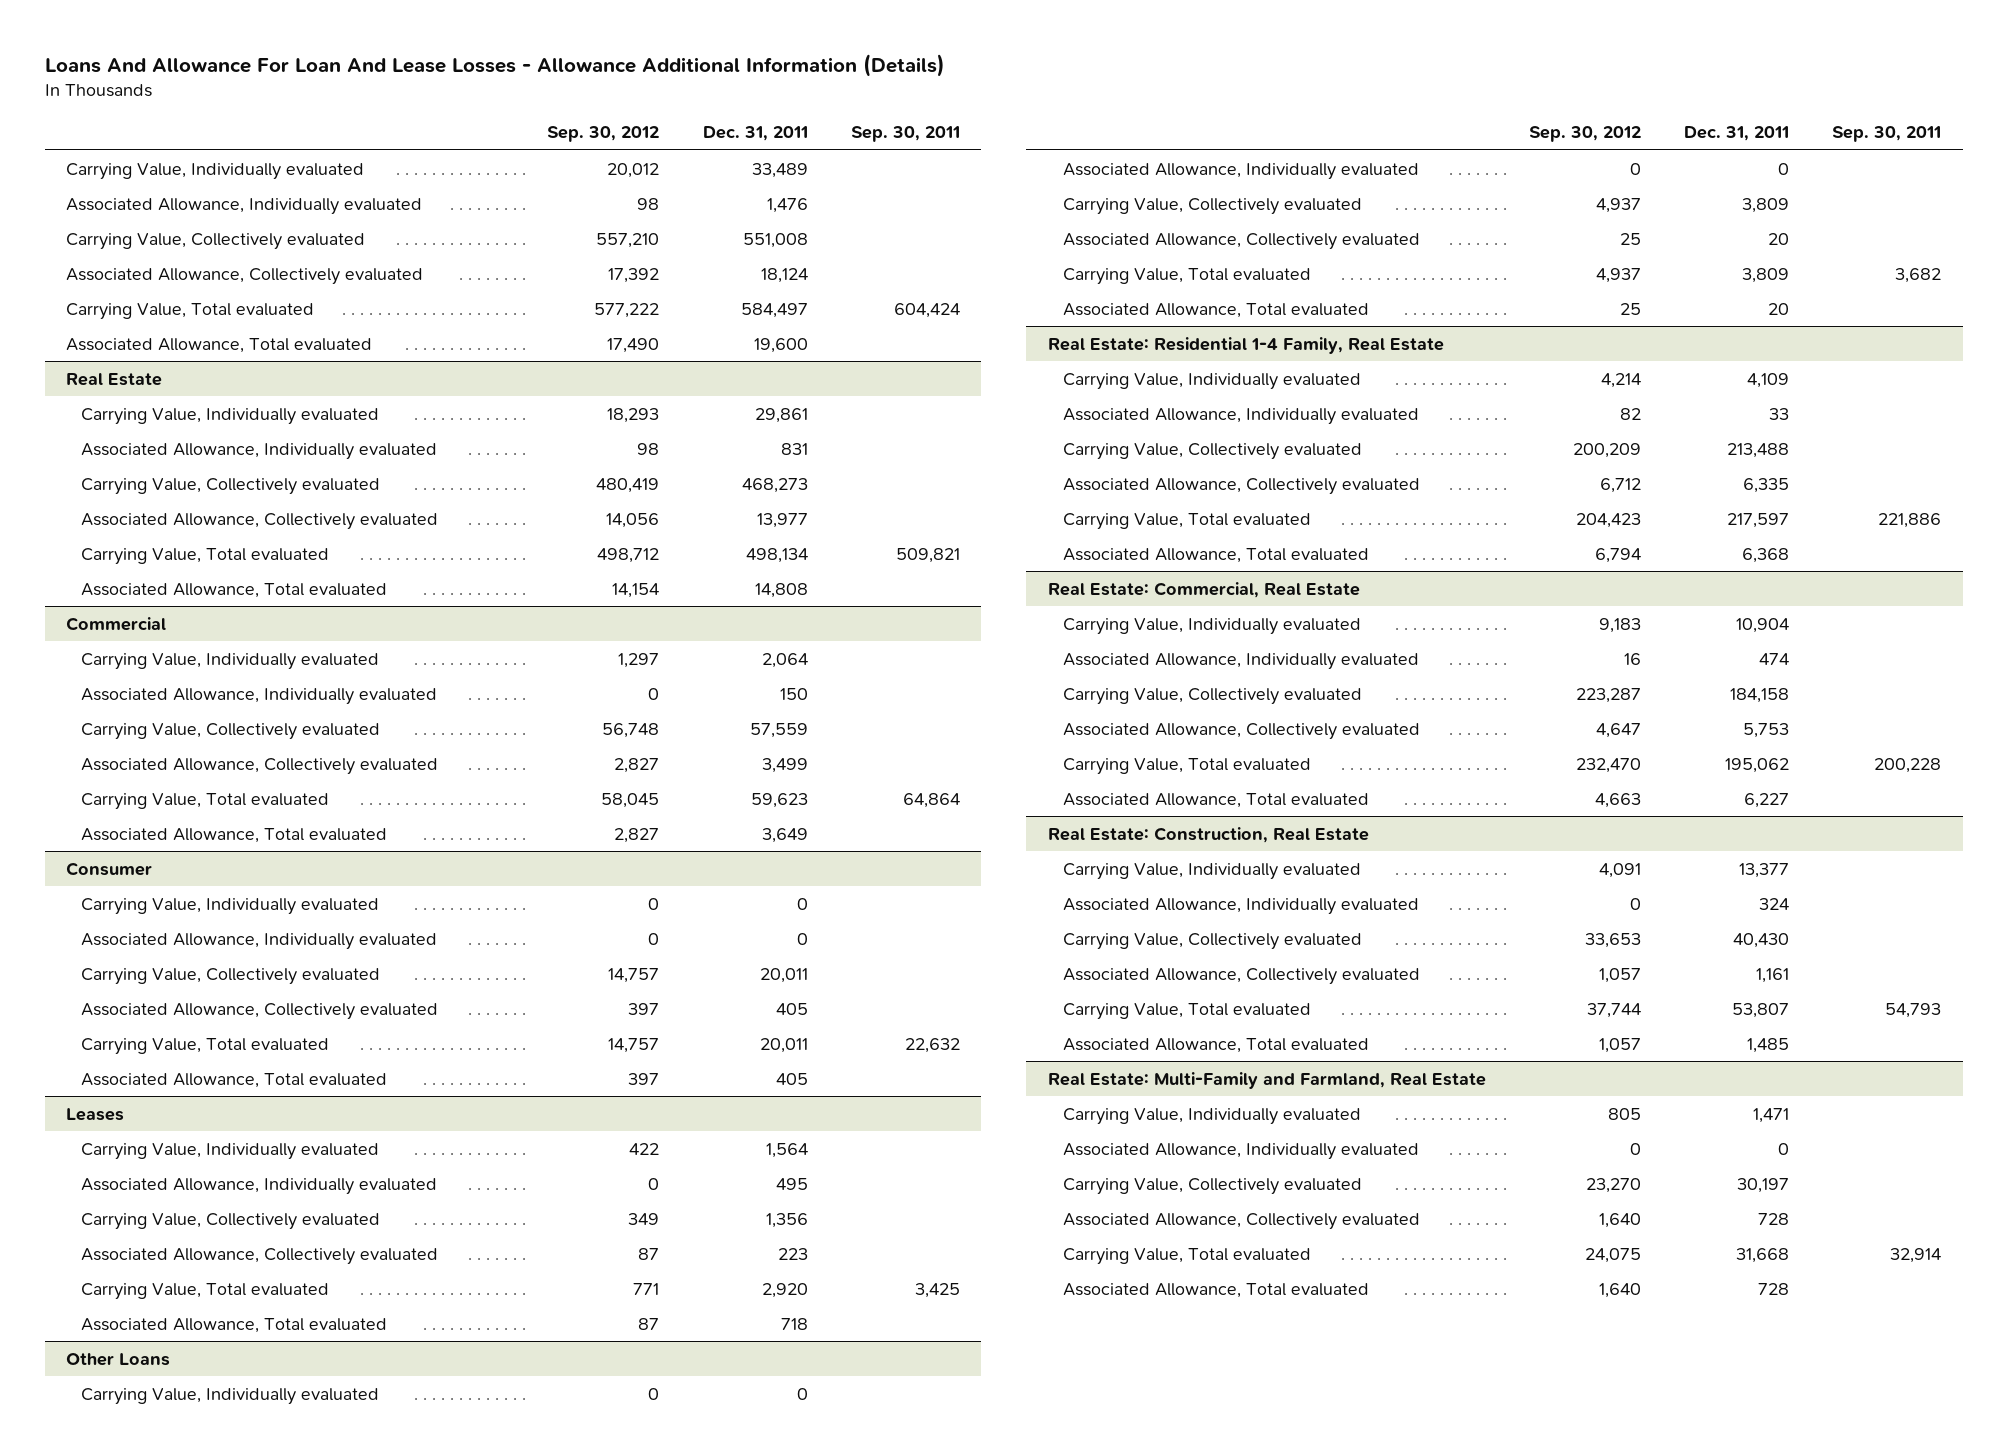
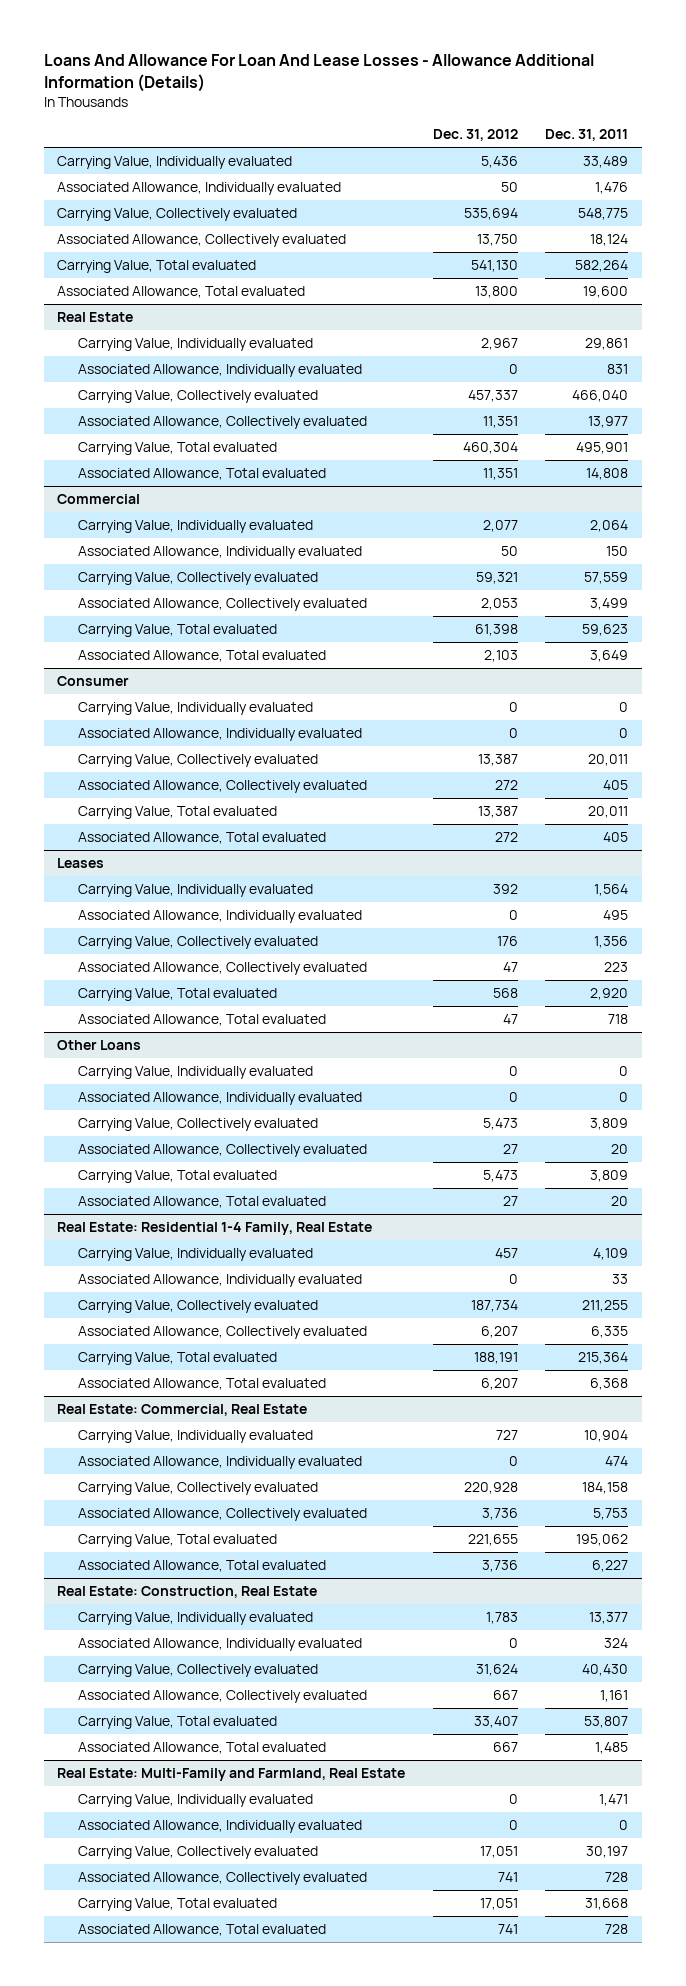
[547,126,660,143] Sep. 30, 2012 -> none
[850,126,960,143] Sep. 30, 2011 -> none
none -> [432,129,518,142] Dec. 31, 2012
[742,232,808,248] 551,008 -> [578,208,629,221] 548,775
[740,302,808,318] 584,497 -> [575,260,629,273] 582,264
[741,477,808,493] 468,273 -> [572,390,629,403] 466,040
[745,547,808,563] 498,134 -> [576,442,629,455] 495,901
[1727,442,1790,458] 213,488 -> [582,1300,629,1313] 211,255
[1727,512,1790,528] 217,597 -> [578,1352,629,1365] 215,364

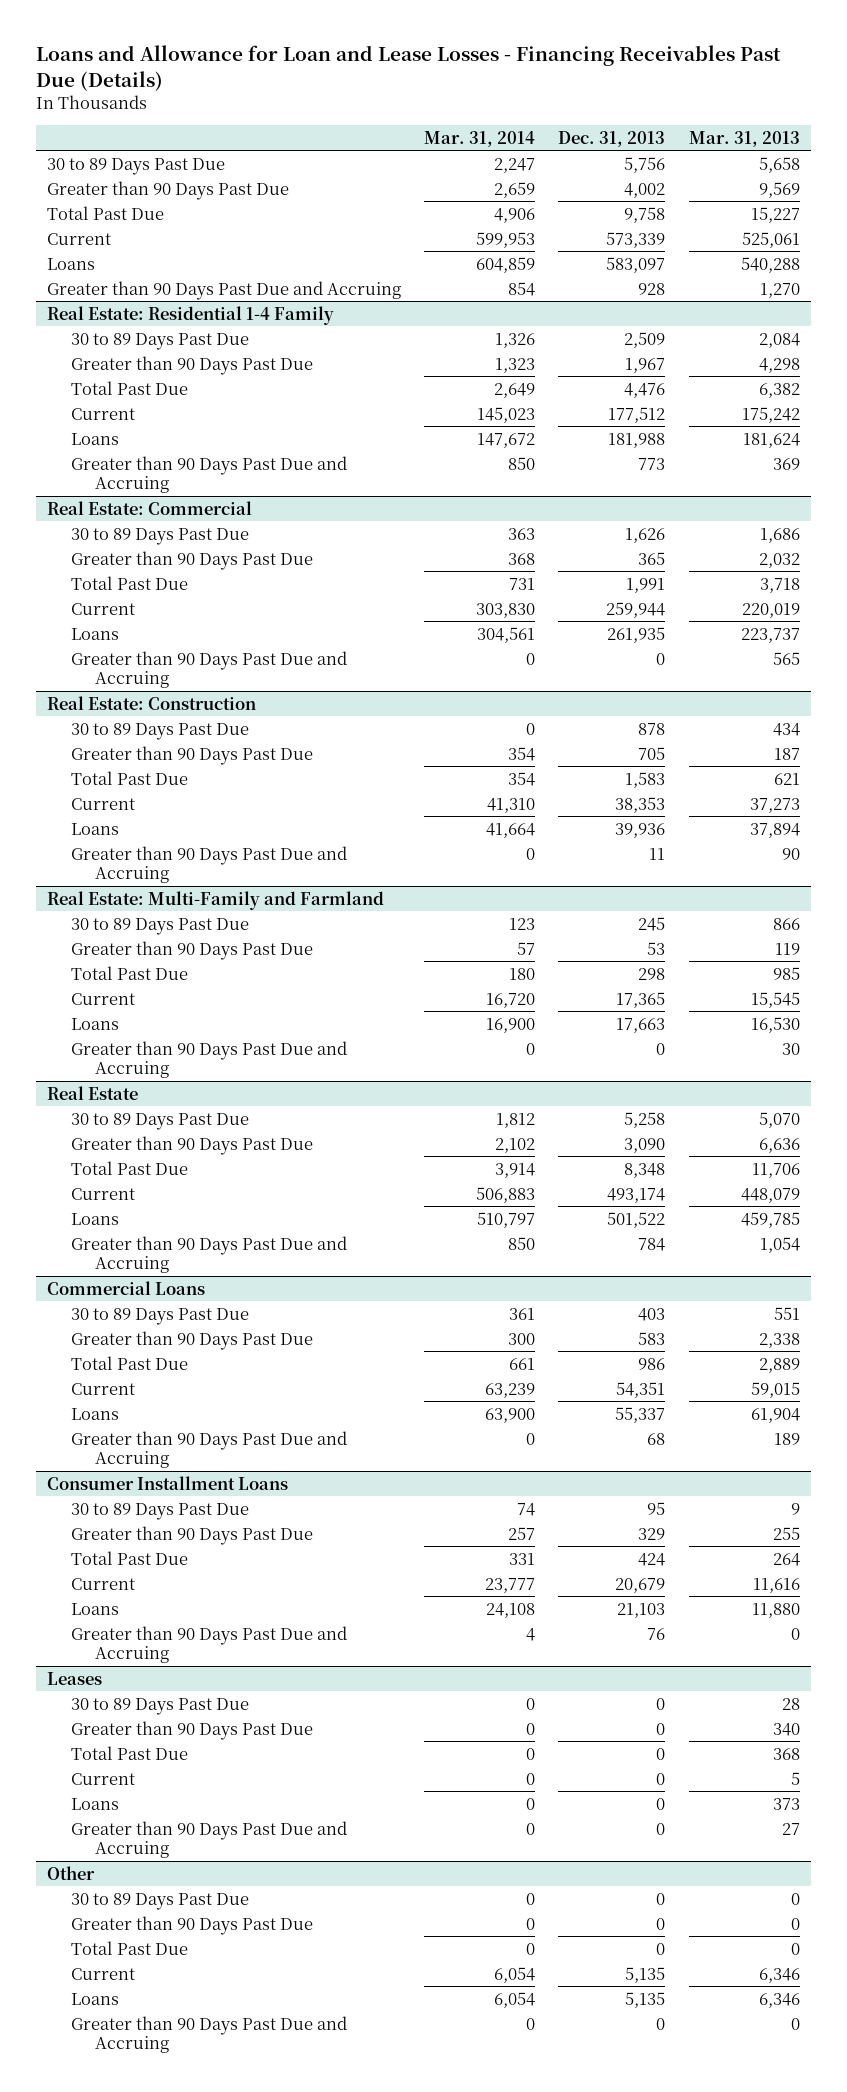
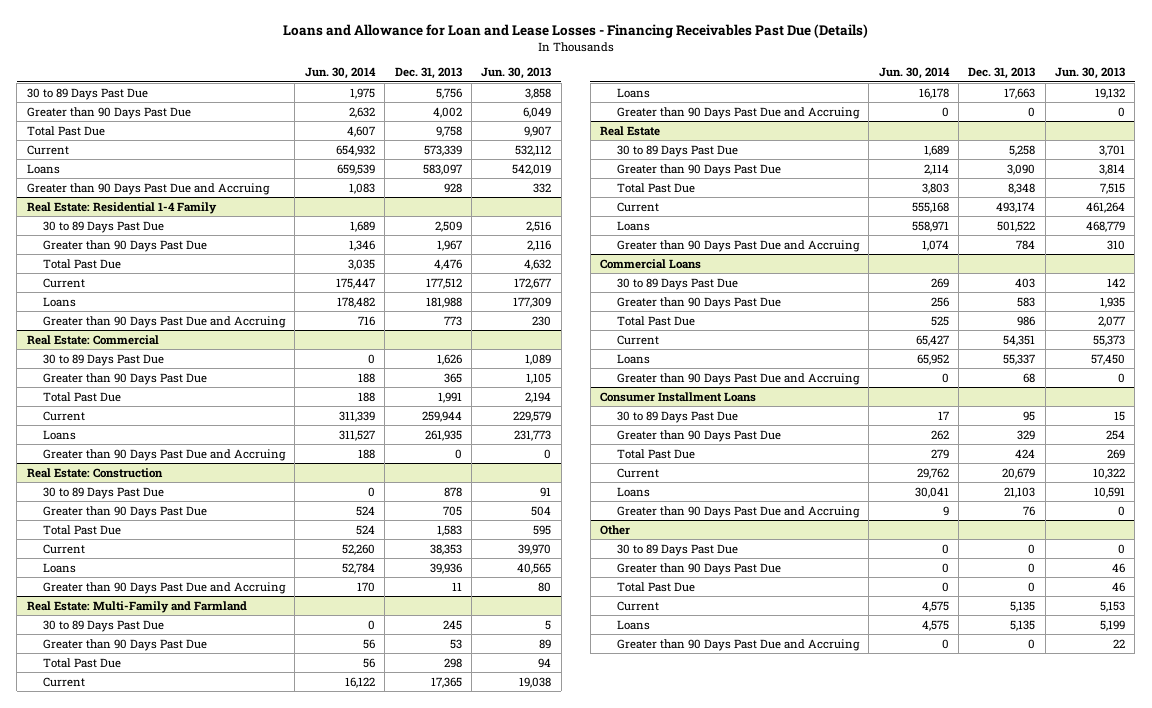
[424,130,536,147] Mar. 31, 2014 -> none
[688,130,800,147] Mar. 31, 2013 -> none
none -> [304,67,376,80] Jun. 30, 2014
none -> [481,67,552,80] Jun. 30, 2013
[47,1671,103,1685] Leases -> none
[71,1697,250,1715] 30 to 89 Days Past Due -> none
[71,1720,314,1740] Greater than 90 Days Past Due -> none
[71,1745,189,1760] Total Past Due -> none
[71,1772,136,1785] Current -> none
[71,1797,120,1810] Loans -> none
[71,1820,348,1859] Greater than 90 Days Past Due and Accruing -> none

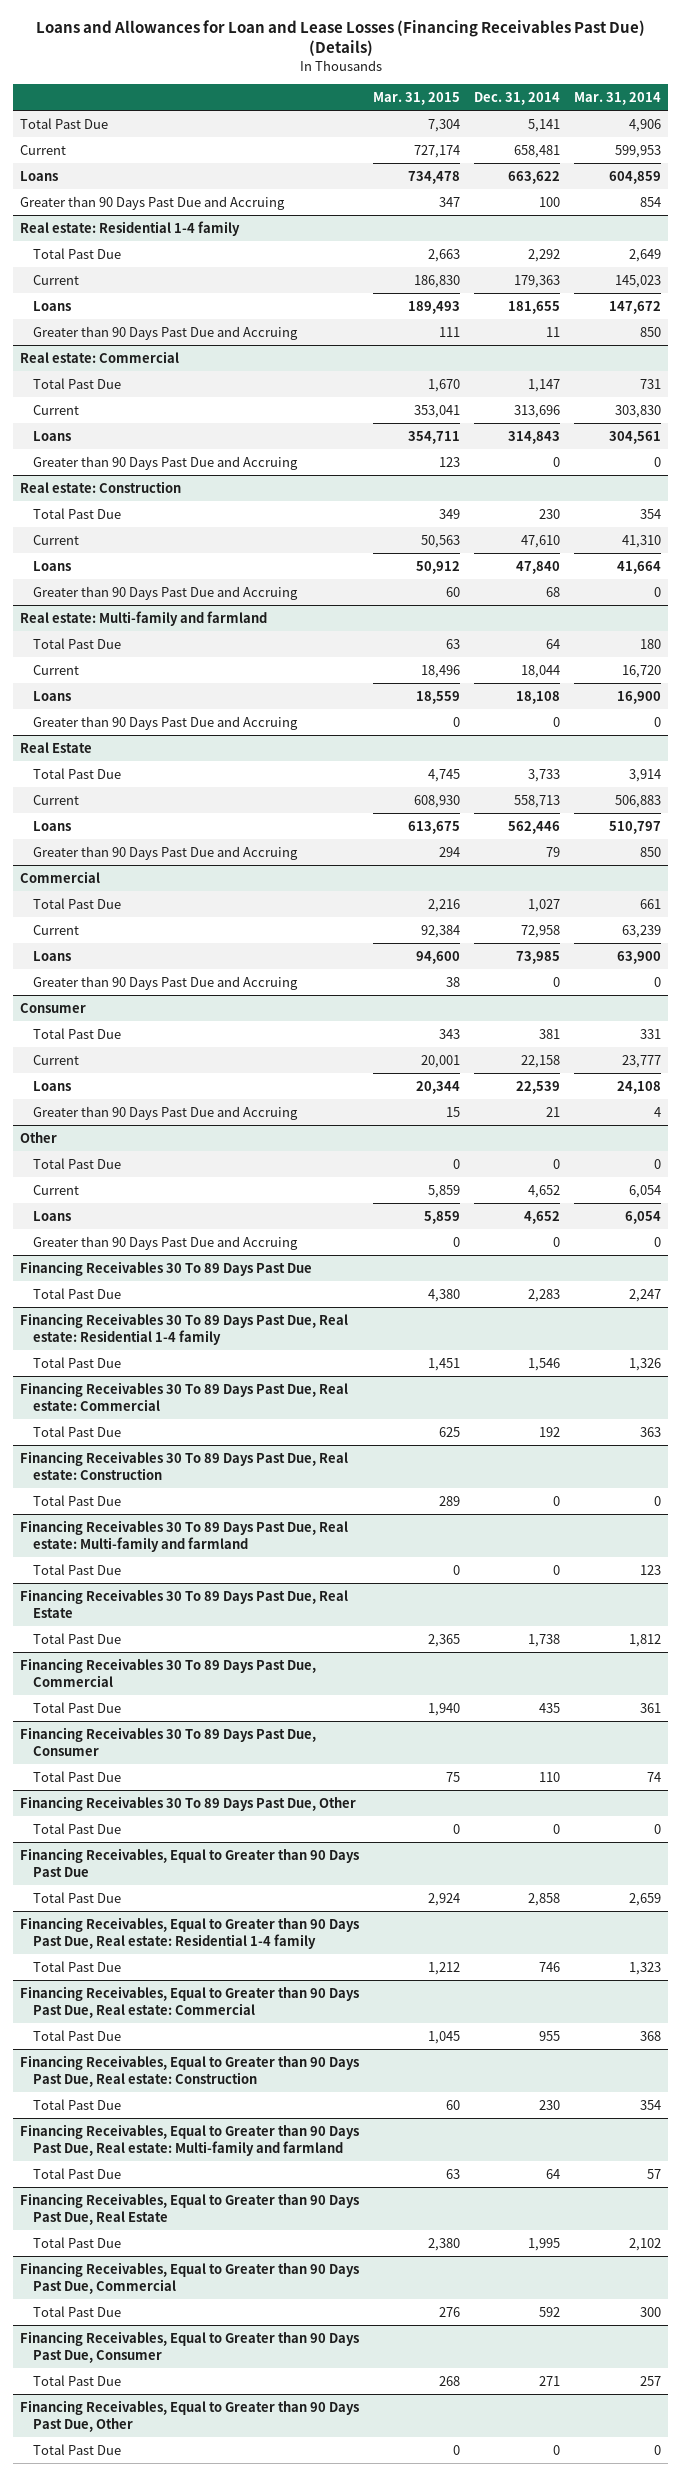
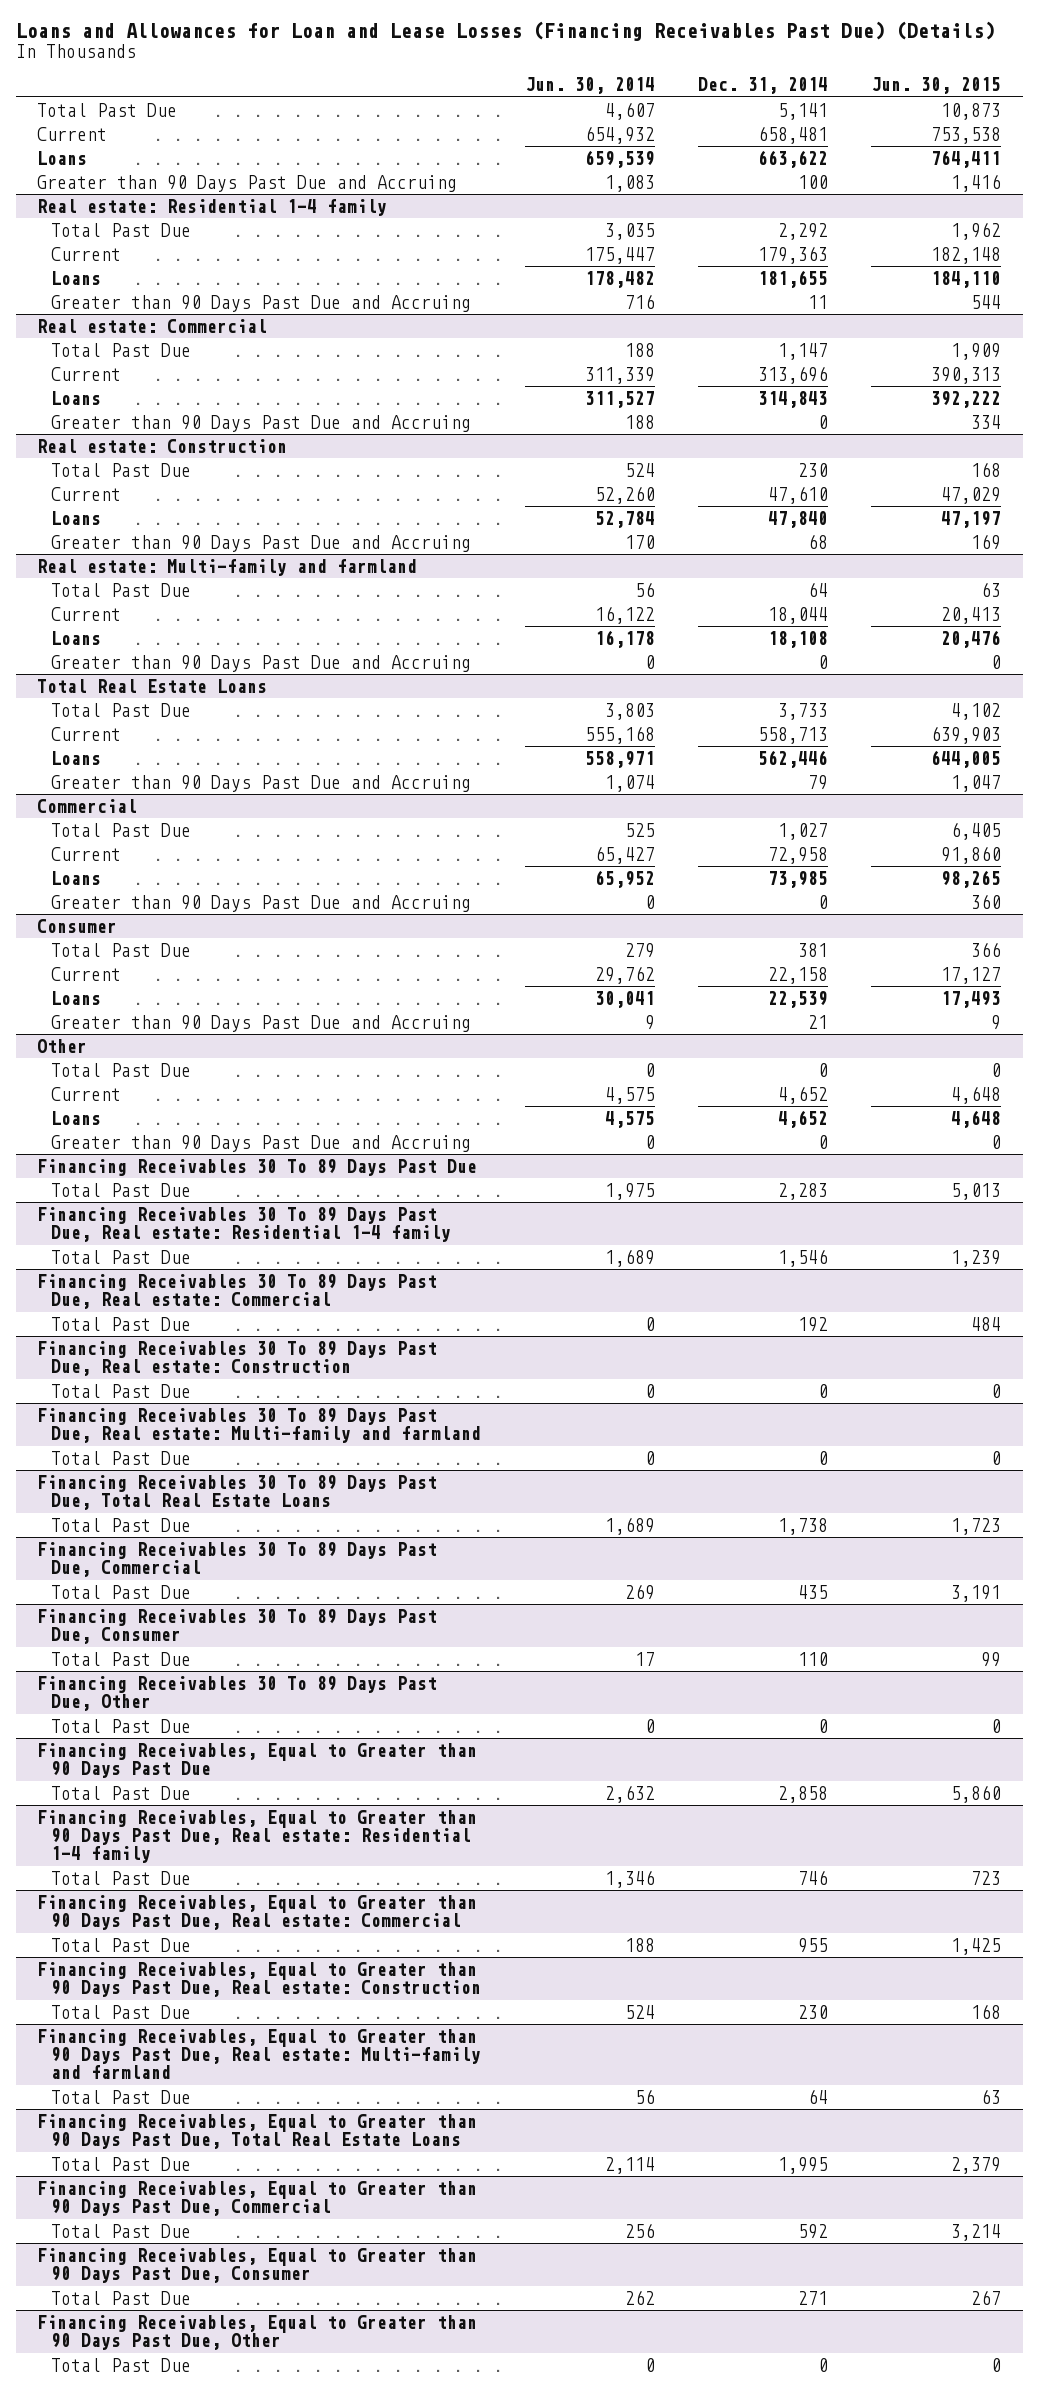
[372,91,460,105] Mar. 31, 2015 -> none
[574,91,662,105] Mar. 31, 2014 -> none
none -> [524,77,655,95] Jun. 30, 2014
none -> [871,77,1002,95] Jun. 30, 2015
[19,741,92,753] Real Estate -> [37,678,268,693] Total Real Estate Loans
[19,1588,348,1618] Financing Receivables 30 To 89 Days Past Due, Real Estate -> [37,1474,438,1511] Financing Receivables 30 To 89 Days Past Due, Total Real Estate Loans
[19,2192,359,2225] Financing Receivables, Equal to Greater than 90 Days Past Due, Real Estate -> [37,2113,478,2150] Financing Receivables, Equal to Greater than 90 Days Past Due, Total Real Estate Loans

